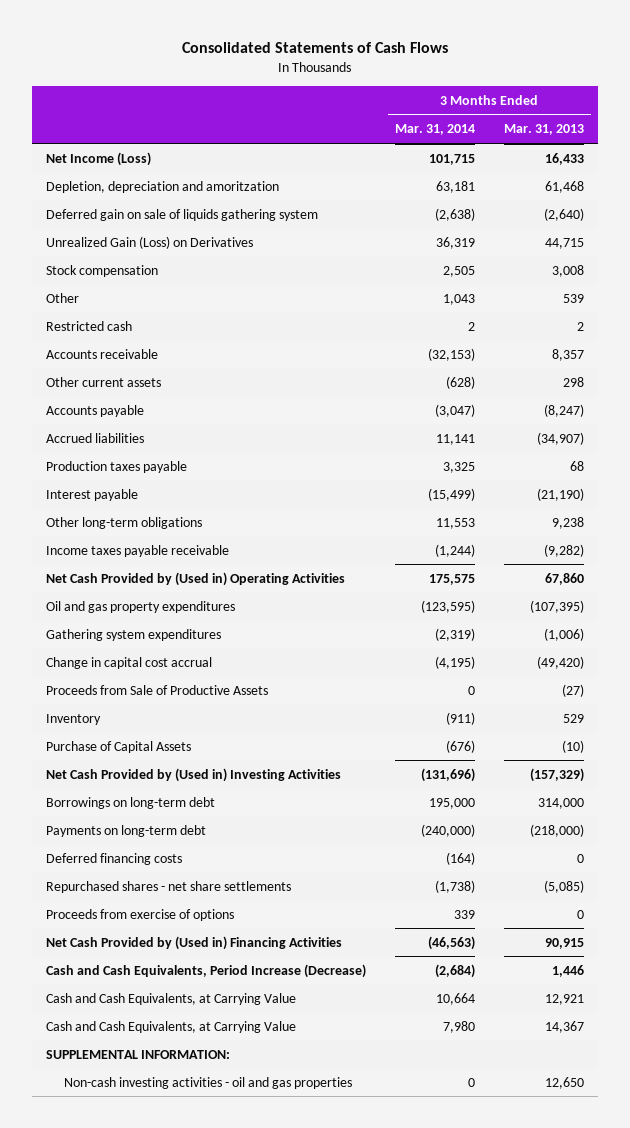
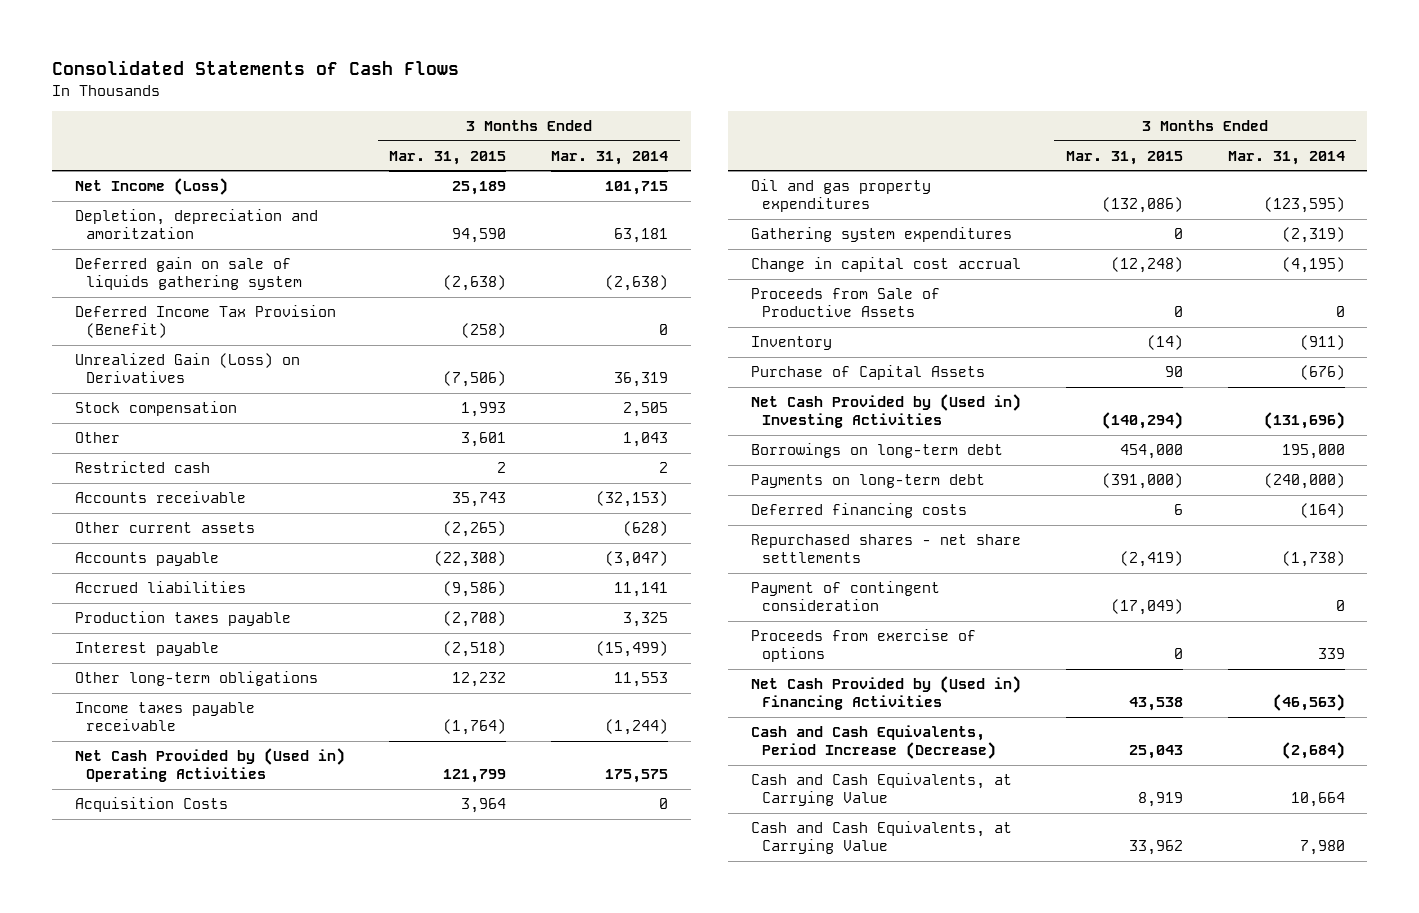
[503,124,584,136] Mar. 31, 2013 -> none
none -> [389,150,507,165] Mar. 31, 2015
none -> [74,305,336,339] Deferred Income Tax Provision (Benefit)
none -> [74,797,228,813] Acquisition Costs
none -> [750,581,940,612] Payment of contingent consideration
[46,1049,231,1059] SUPPLEMENTAL INFORMATION: -> none
[64,1076,353,1089] Non-cash investing activities - oil and gas properties -> none

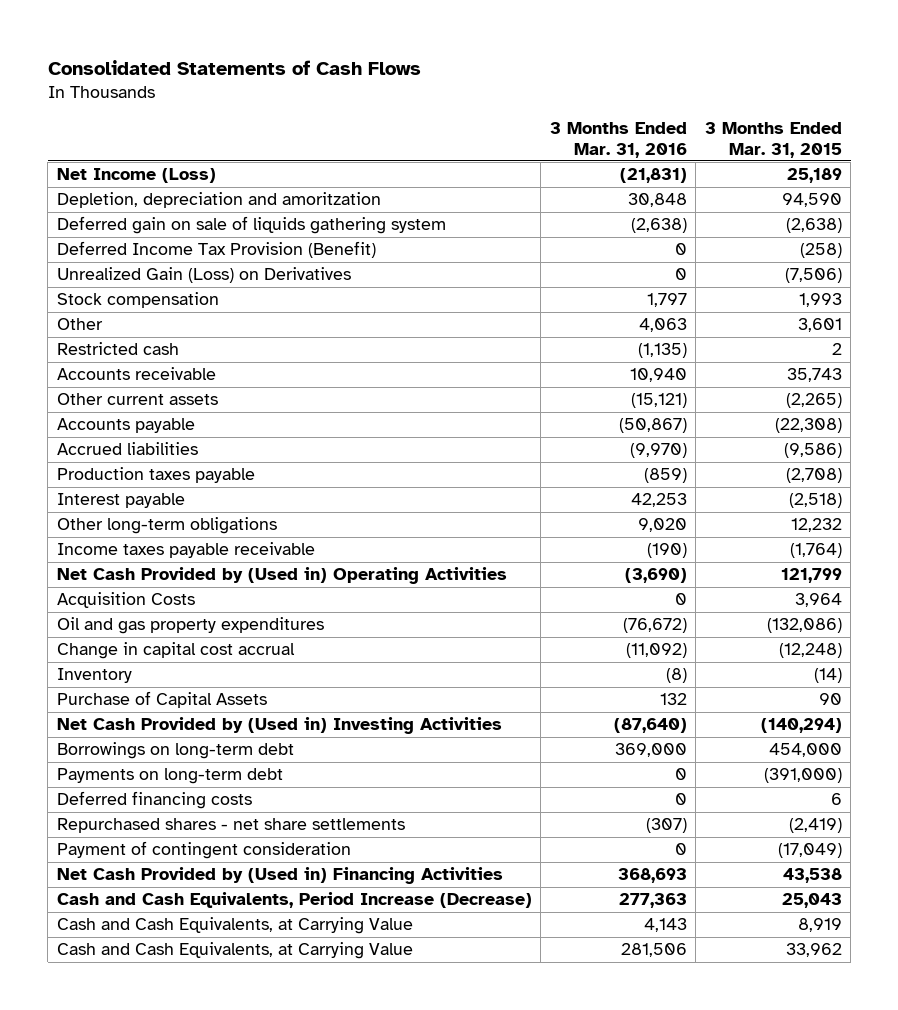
[551,150,669,165] Mar. 31, 2014 -> none
none -> [549,122,687,158] 3 Months Ended Mar. 31, 2016
[750,227,1012,243] Gathering system expenditures -> none
[750,288,940,318] Proceeds from Sale of Productive Assets -> none
[750,629,976,663] Proceeds from exercise of options -> none

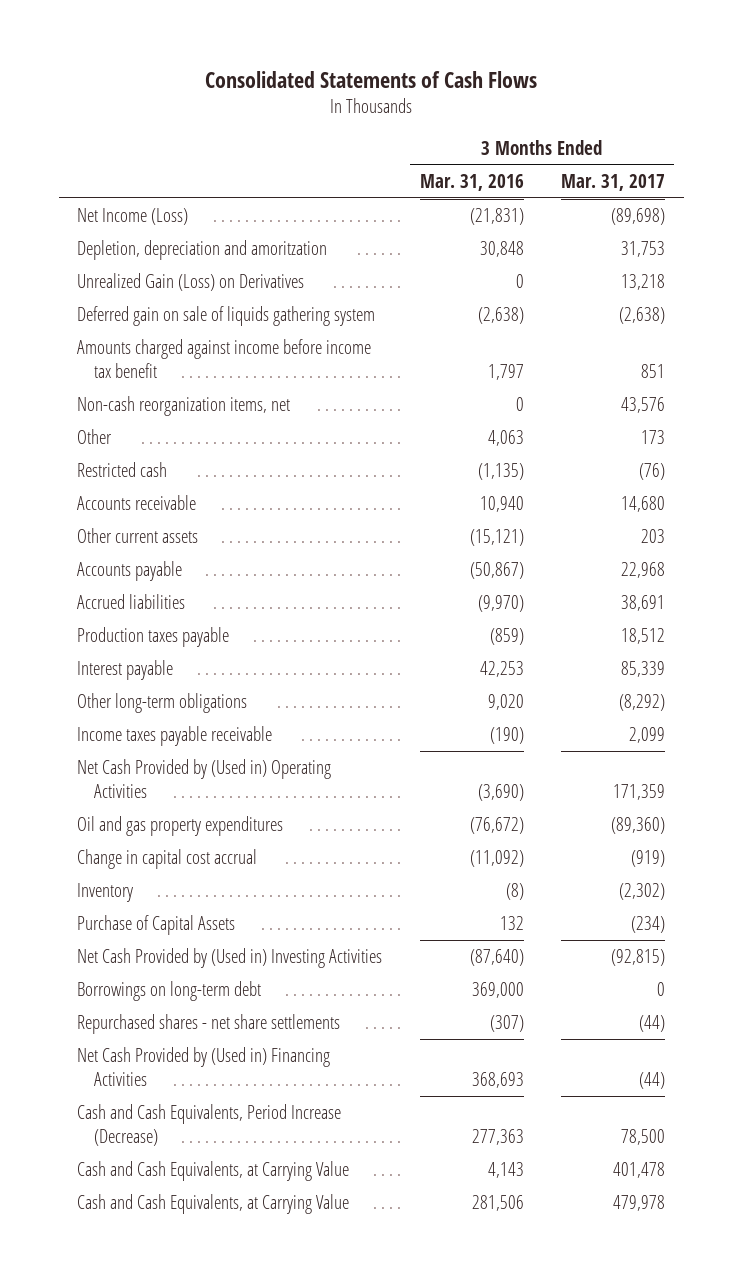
[704,122,842,158] 3 Months Ended Mar. 31, 2015 -> none
none -> [560,173,665,191] Mar. 31, 2017
[56,241,376,259] Deferred Income Tax Provision (Benefit) -> none
[56,216,446,235] Deferred gain on sale of liquids gathering system -> [77,306,376,327] Deferred gain on sale of liquids gathering system
[56,292,219,309] Stock compensation -> [77,339,372,378] Amounts charged against income before income tax benefit
none -> [77,396,291,417] Non-cash reorganization items, net
[56,592,195,609] Acquisition Costs -> none
[56,768,283,785] Payments on long-term debt -> none
[56,791,252,810] Deferred financing costs -> none
[56,841,351,860] Payment of contingent consideration -> none

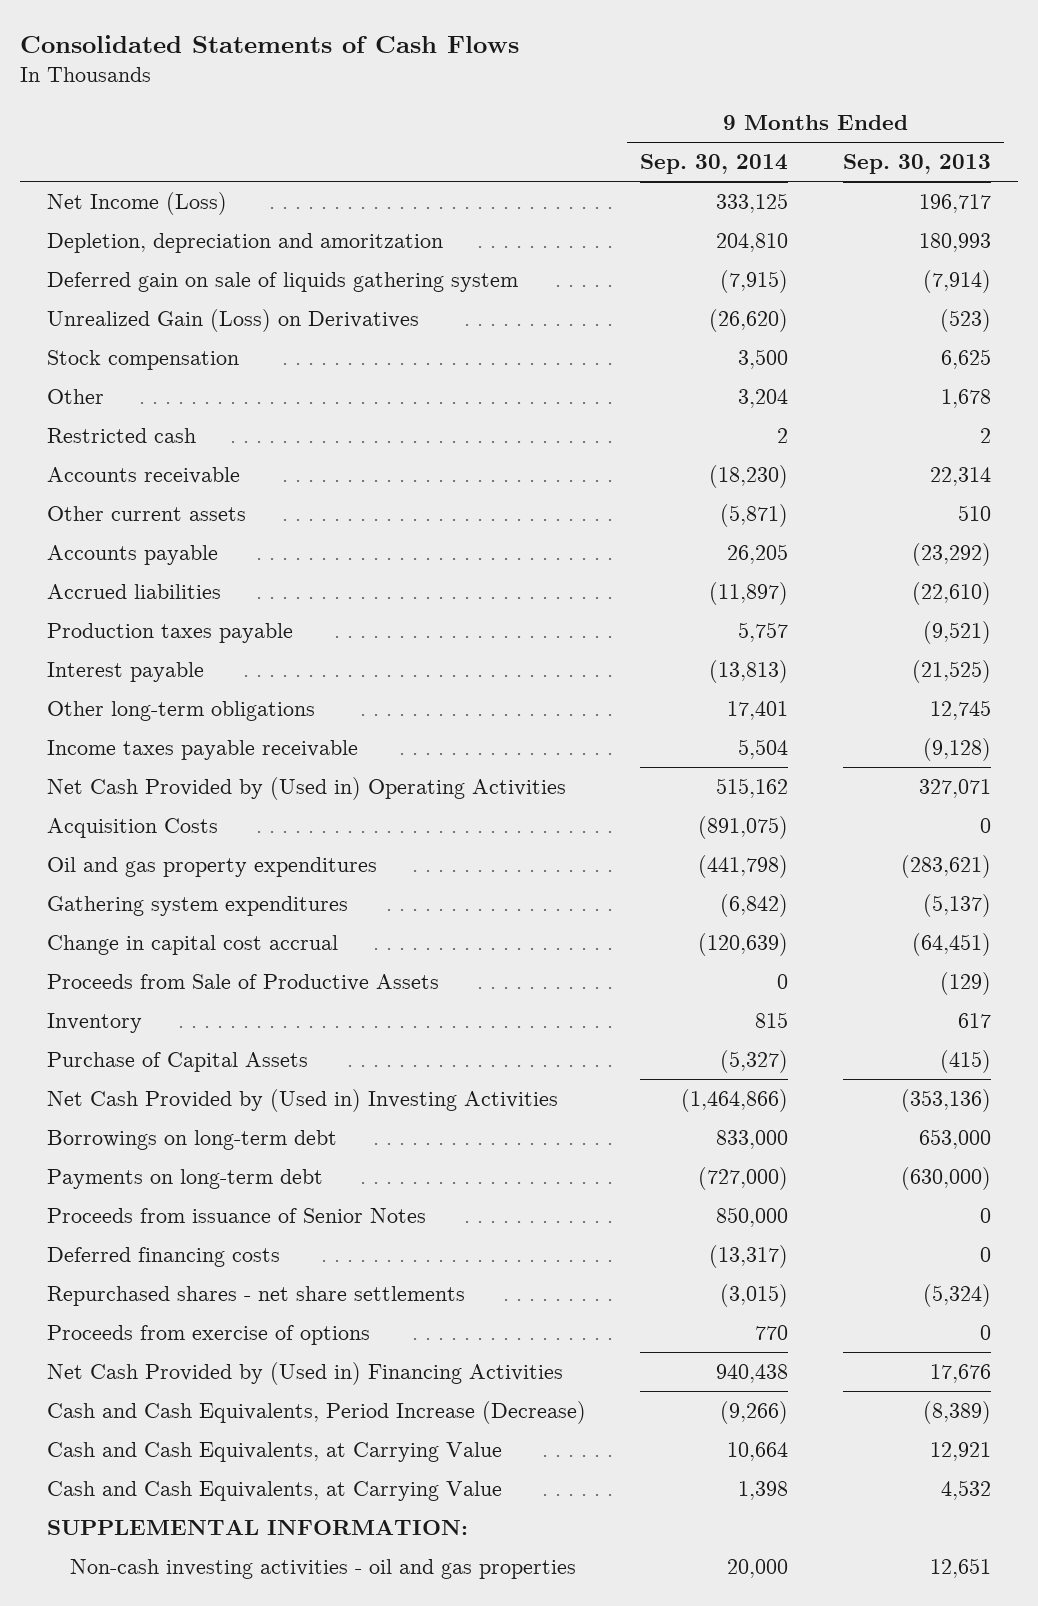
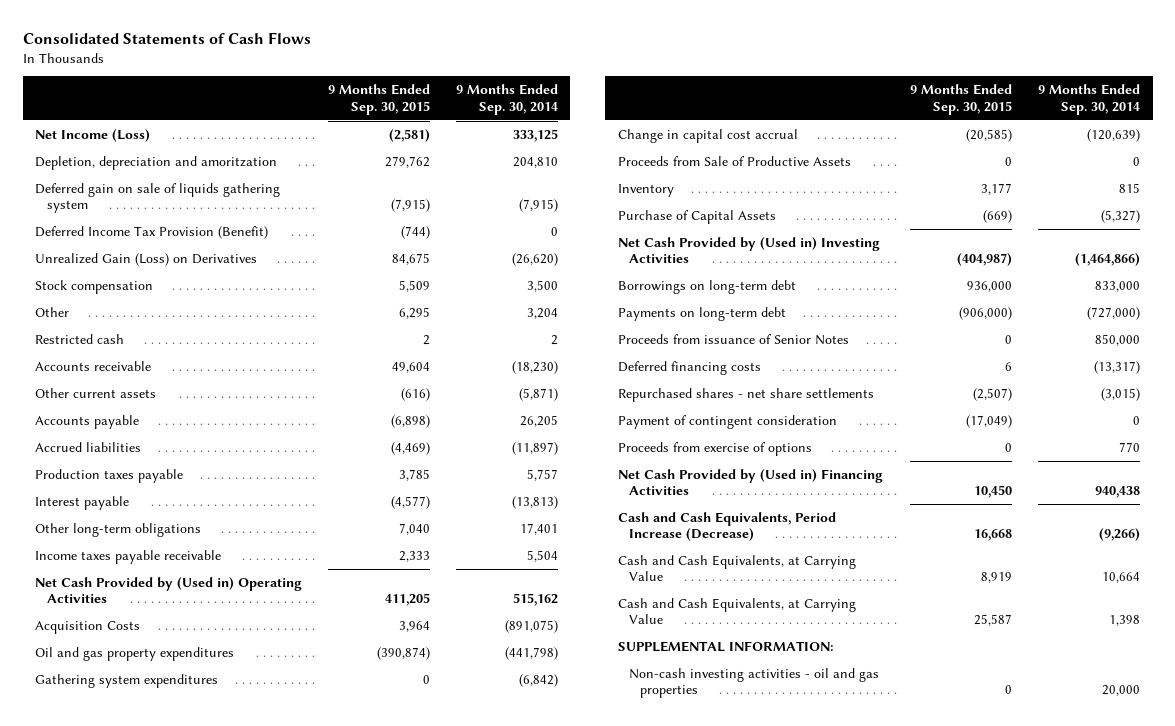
[842,154,991,175] Sep. 30, 2013 -> none
none -> [327,84,430,115] 9 Months Ended Sep. 30, 2015
none -> [35,225,269,239] Deferred Income Tax Provision (Benefit)
none -> [617,414,837,429] Payment of contingent consideration

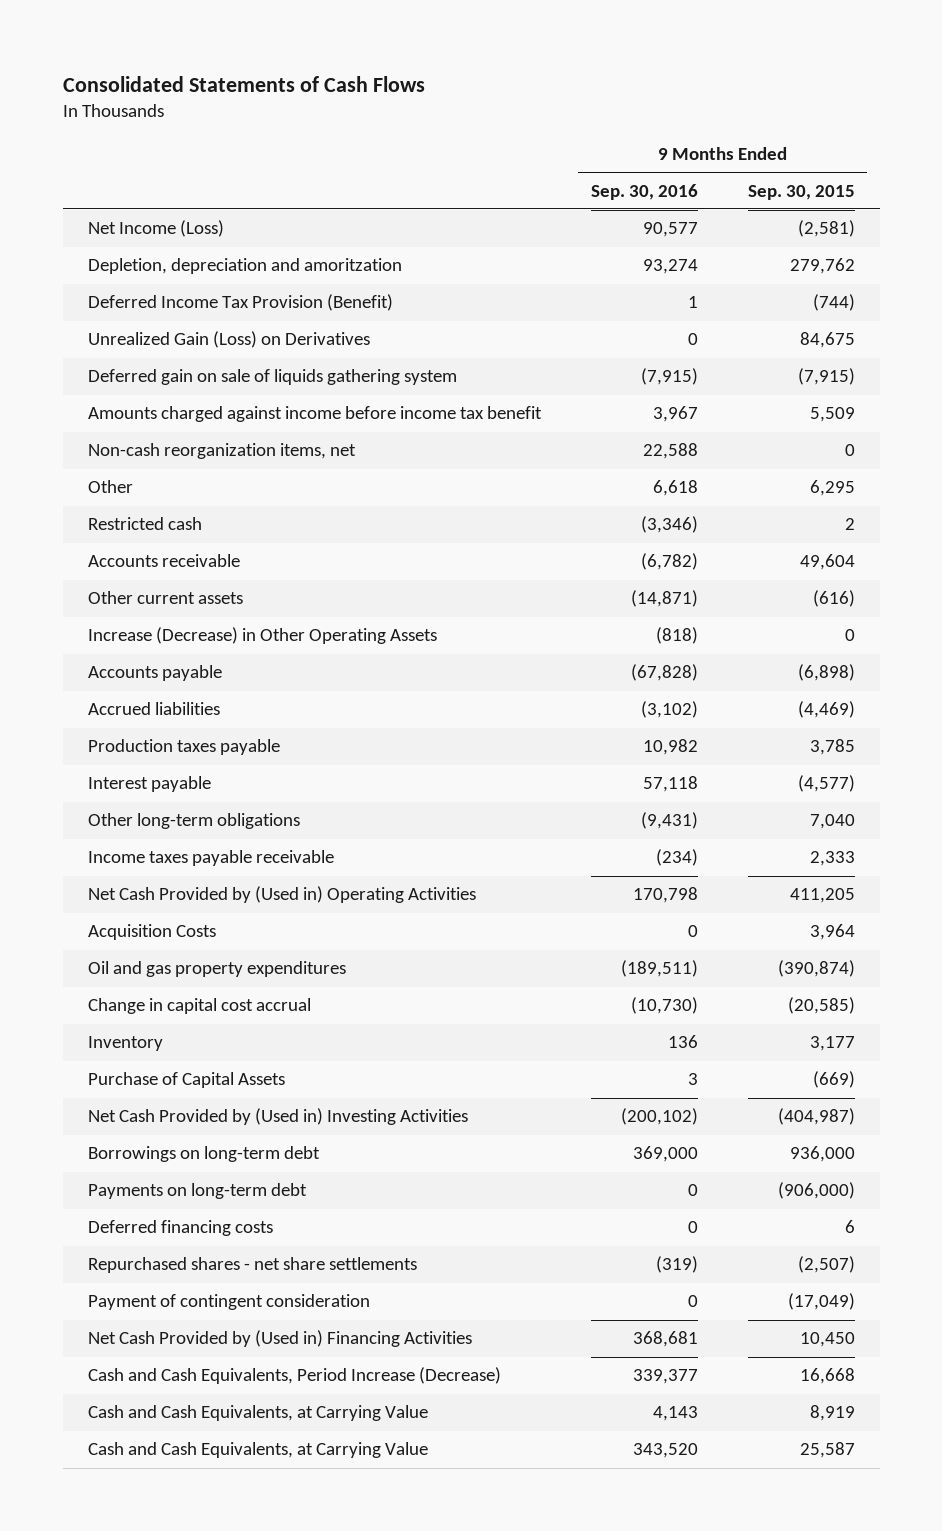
[455,84,558,115] 9 Months Ended Sep. 30, 2014 -> none
none -> [590,183,698,200] Sep. 30, 2016
[35,182,281,214] Deferred gain on sale of liquids gathering system -> [87,369,457,386] Deferred gain on sale of liquids gathering system
[35,279,154,294] Stock compensation -> [87,406,542,423] Amounts charged against income before income tax benefit
none -> [87,443,356,460] Non-cash reorganization items, net
none -> [87,627,437,645] Increase (Decrease) in Other Operating Assets
[35,673,219,688] Gathering system expenditures -> none
[617,155,851,166] Proceeds from Sale of Productive Assets -> none
[617,333,849,345] Proceeds from issuance of Senior Notes -> none
[617,441,812,456] Proceeds from exercise of options -> none
[617,640,834,652] SUPPLEMENTAL INFORMATION: -> none
[628,667,879,699] Non-cash investing activities - oil and gas properties -> none

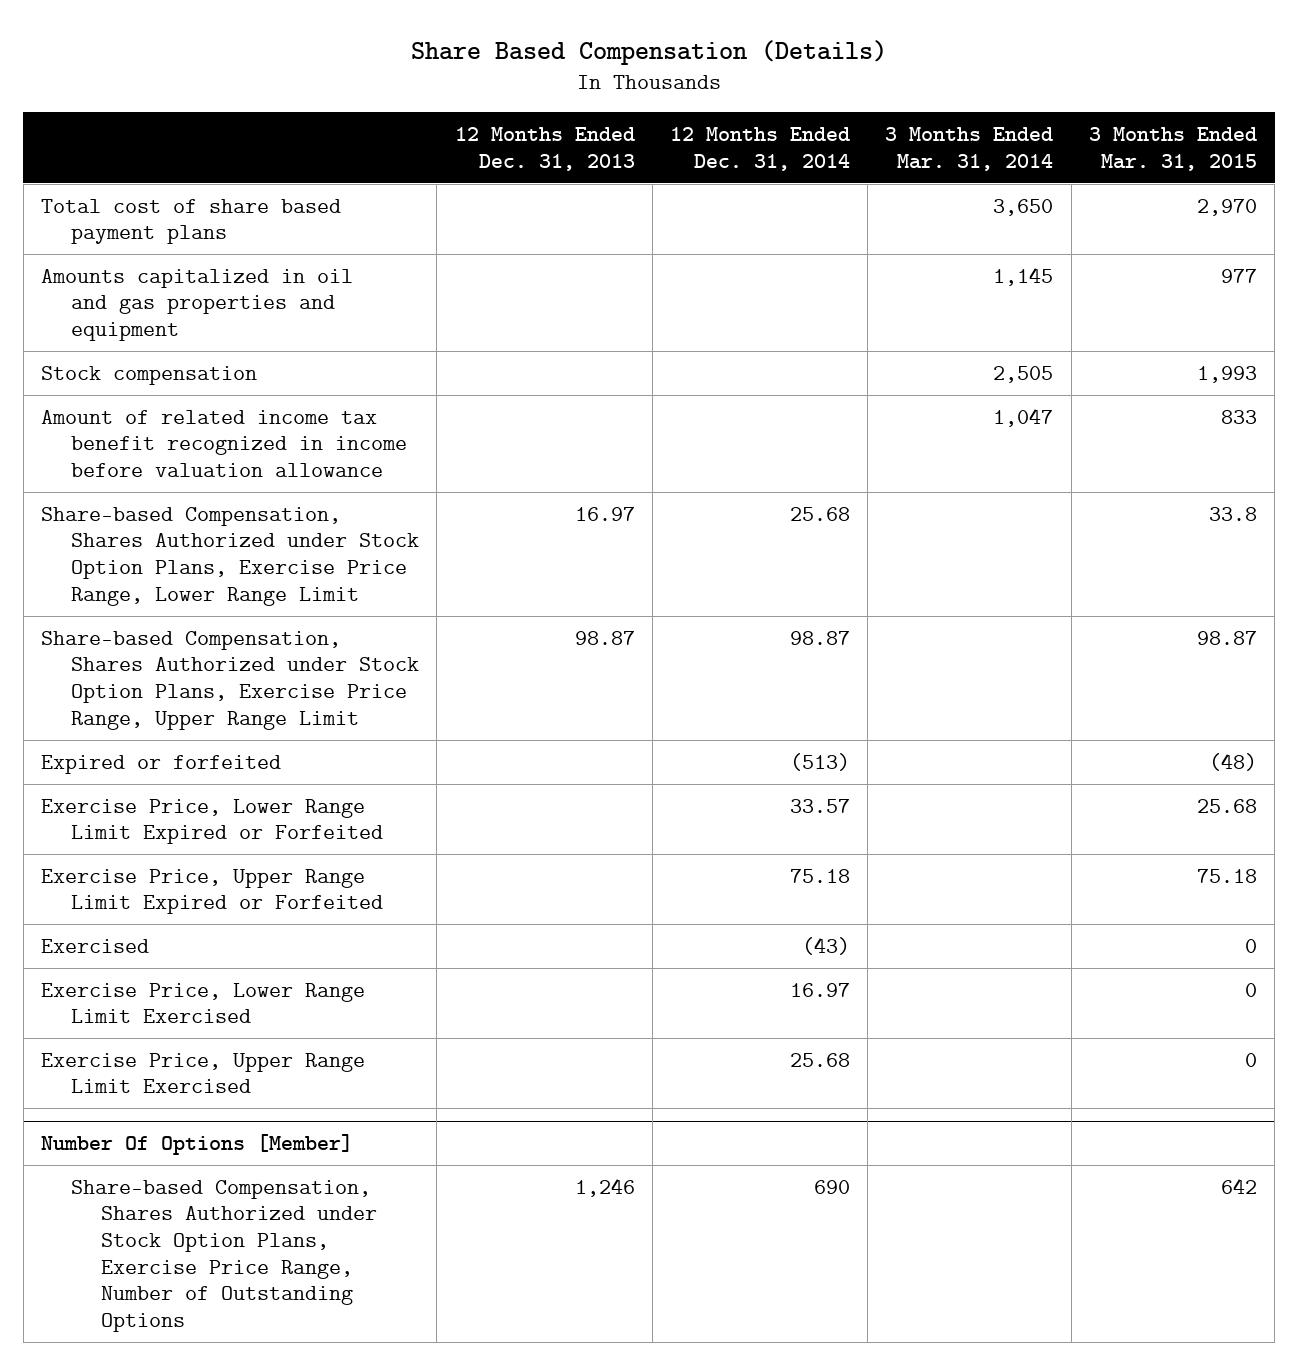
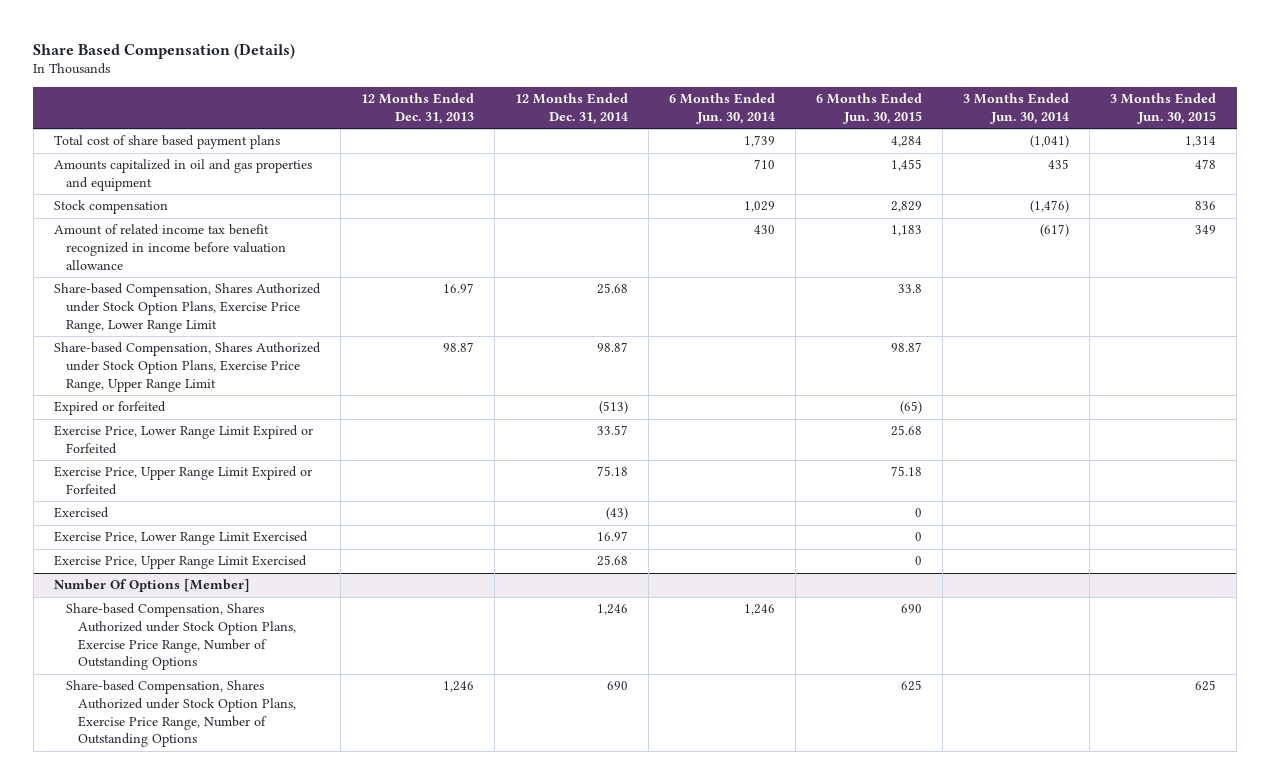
[885,127,1054,171] 3 Months Ended Mar. 31, 2014 -> none
[1088,127,1257,171] 3 Months Ended Mar. 31, 2015 -> none
none -> [668,93,775,124] 6 Months Ended Jun. 30, 2014
none -> [815,93,922,124] 6 Months Ended Jun. 30, 2015
none -> [963,93,1070,124] 3 Months Ended Jun. 30, 2014
none -> [1110,93,1217,124] 3 Months Ended Jun. 30, 2015
none -> [65,603,297,671] Share-based Compensation, Shares Authorized under Stock Option Plans, Exercise Price Range, Number of Outstanding Options

